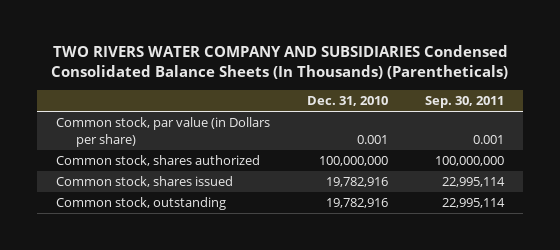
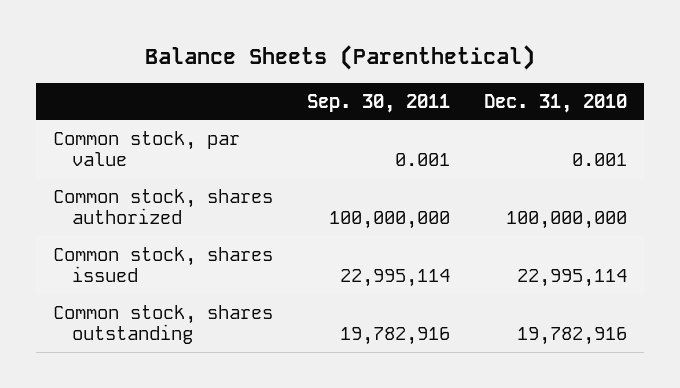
[51,45,509,79] TWO RIVERS WATER COMPANY AND SUBSIDIARIES Condensed Consolidated Balance Sheets (In Thousands) (Parentheticals) -> [145,45,536,71] Balance Sheets (Parenthetical)
[55,117,270,147] Common stock, par value (in Dollars per share) -> [52,130,240,167] Common stock, par value
[326,177,389,188] 19,782,916 -> [517,269,628,288] 22,995,114
[55,197,226,211] Common stock, outstanding -> [52,304,273,345] Common stock, shares outstanding
[442,198,506,209] 22,995,114 -> [340,327,451,346] 19,782,916

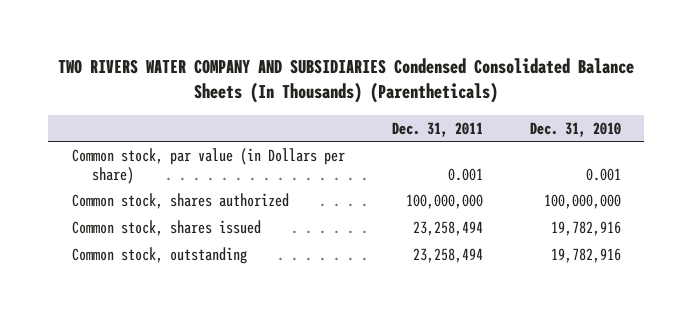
[145,45,536,71] Balance Sheets (Parenthetical) -> [58,58,635,104] TWO RIVERS WATER COMPANY AND SUBSIDIARIES Condensed Consolidated Balance Sheets (In Thousands) (Parentheticals)
[307,93,451,113] Sep. 30, 2011 -> none
none -> [391,121,483,137] Dec. 31, 2011
[52,130,240,167] Common stock, par value -> [71,148,345,184] Common stock, par value (in Dollars per share)
[517,269,628,288] 22,995,114 -> [550,221,621,237] 19,782,916
[52,304,273,345] Common stock, shares outstanding -> [71,247,247,265] Common stock, outstanding

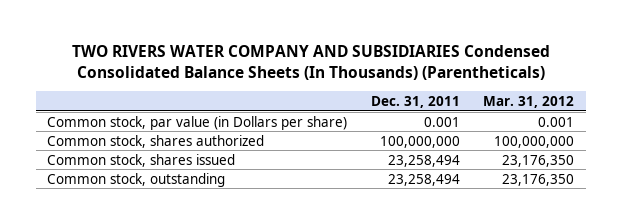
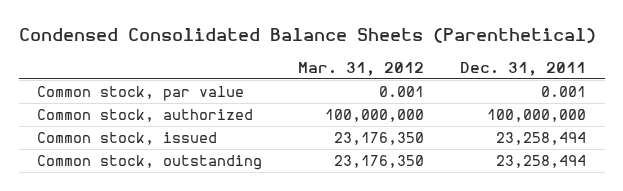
[71,44,550,80] TWO RIVERS WATER COMPANY AND SUBSIDIARIES Condensed Consolidated Balance Sheets (In Thousands) (Parentheticals) -> [18,28,596,44] Condensed Consolidated Balance Sheets (Parenthetical)
[47,115,348,130] Common stock, par value (in Dollars per share) -> [36,86,244,102] Common stock, par value
[47,134,265,148] Common stock, shares authorized -> [36,109,253,123] Common stock, authorized
[47,153,236,167] Common stock, shares issued -> [36,132,217,146] Common stock, issued

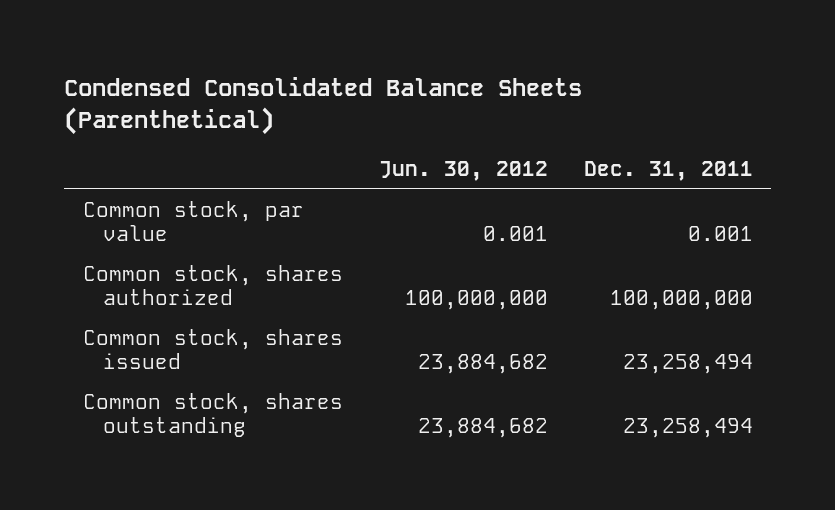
[298,61,425,76] Mar. 31, 2012 -> none
none -> [378,161,548,182] Jun. 30, 2012
[36,109,253,123] Common stock, authorized -> [82,264,343,306] Common stock, shares authorized
[36,132,217,146] Common stock, issued -> [82,328,343,370] Common stock, shares issued
[36,155,262,171] Common stock, outstanding -> [82,392,343,438] Common stock, shares outstanding

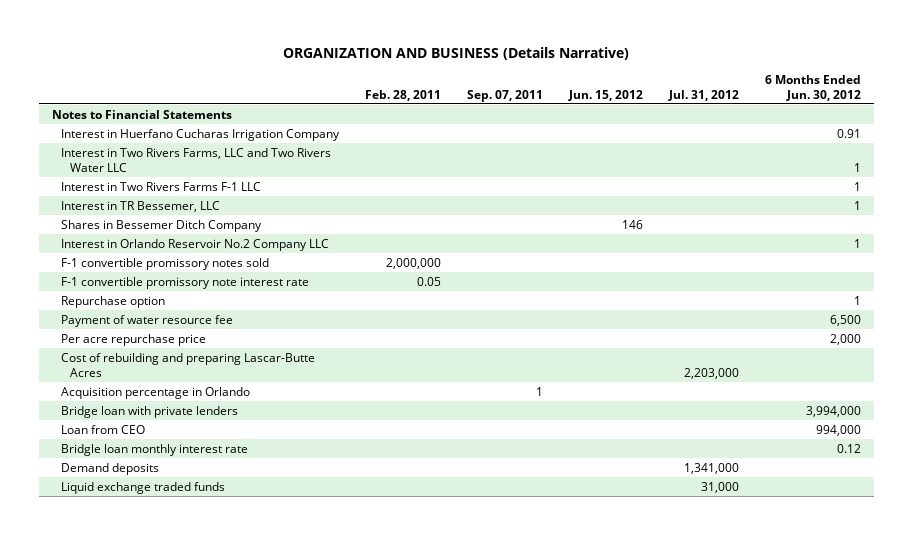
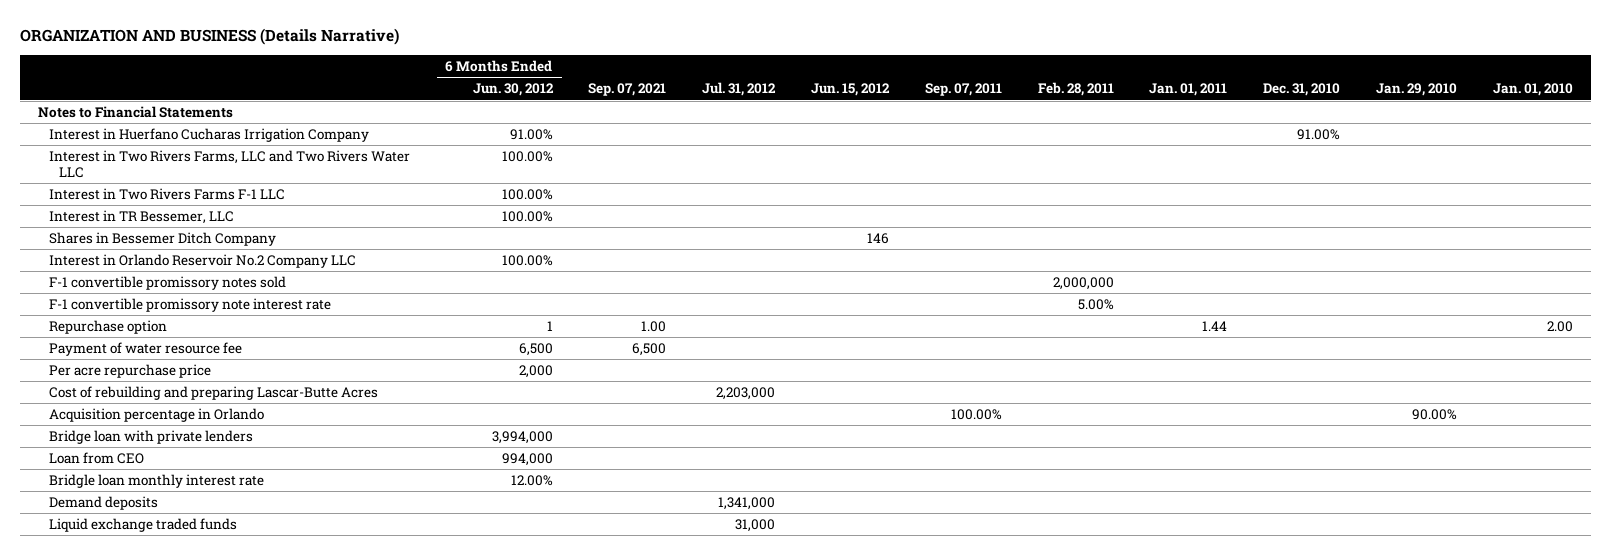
none -> [588,83,667,97] Sep. 07, 2021
none -> [1149,83,1228,97] Jan. 01, 2011
none -> [1263,83,1341,97] Dec. 31, 2010
none -> [1375,83,1457,97] Jan. 29, 2010
none -> [1492,83,1573,97] Jan. 01, 2010
[836,128,861,138] 0.91 -> [509,129,553,141] 91.00%
[853,162,861,172] 1 -> [501,151,553,163] 100.00%
[853,181,861,191] 1 -> [501,189,553,201] 100.00%
[853,200,861,210] 1 -> [501,211,553,223] 100.00%
[853,238,861,248] 1 -> [501,255,553,267] 100.00%
[416,276,441,286] 0.05 -> [1077,299,1114,311] 5.00%
[535,386,543,396] 1 -> [950,409,1002,421] 100.00%
[836,443,861,453] 0.12 -> [510,475,553,487] 12.00%

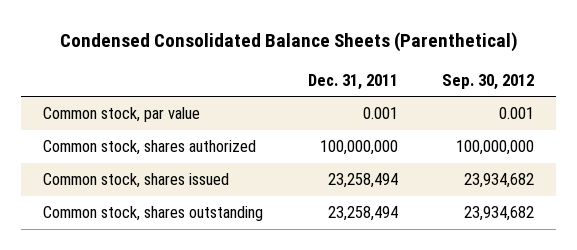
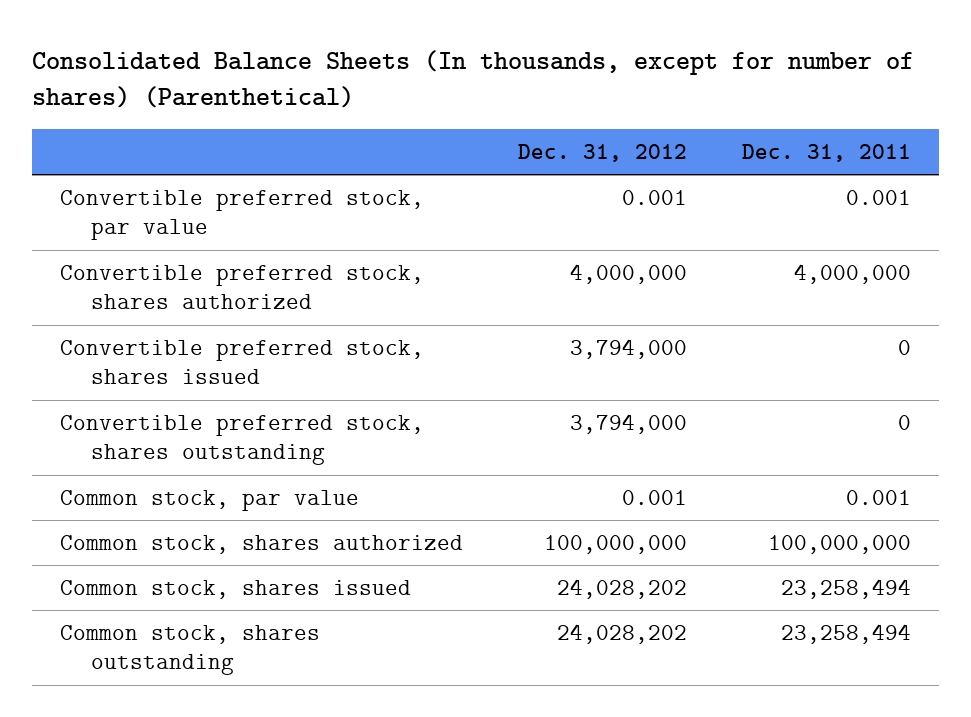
[59,32,518,53] Condensed Consolidated Balance Sheets (Parenthetical) -> [32,49,915,109] Consolidated Balance Sheets (In thousands, except for number of shares) (Parenthetical)
[441,73,534,90] Sep. 30, 2012 -> none
none -> [517,143,687,162] Dec. 31, 2012
none -> [59,189,424,241] Convertible preferred stock, par value
none -> [59,264,424,310] Convertible preferred stock, shares authorized
none -> [59,339,424,385] Convertible preferred stock, shares issued
none -> [59,414,424,466] Convertible preferred stock, shares outstanding

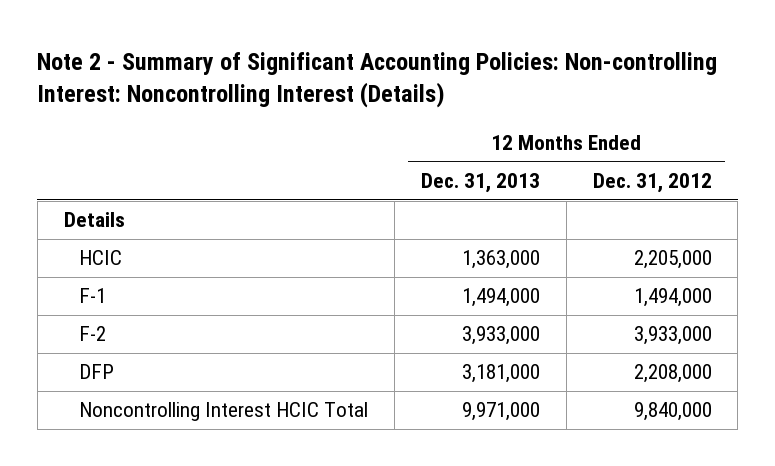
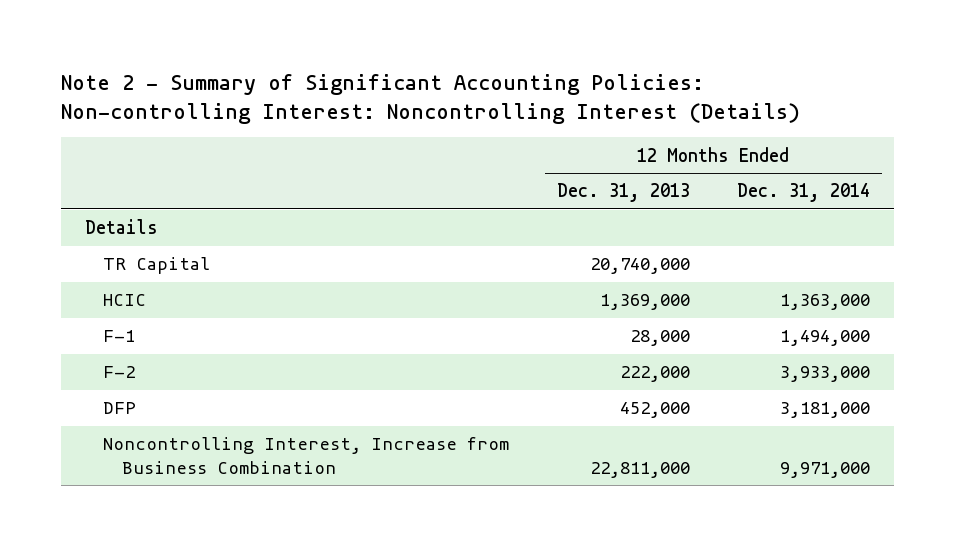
[592,172,712,193] Dec. 31, 2012 -> none
none -> [737,183,871,203] Dec. 31, 2014
none -> [103,257,211,275] TR Capital
[461,250,540,270] 1,363,000 -> [599,294,690,311] 1,369,000
[461,288,540,308] 1,494,000 -> [629,330,690,347] 28,000
[461,326,540,346] 3,933,000 -> [619,366,690,383] 222,000
[461,364,540,384] 3,181,000 -> [619,402,690,419] 452,000
[79,402,369,422] Noncontrolling Interest HCIC Total -> [103,437,510,474] Noncontrolling Interest, Increase from Business Combination
[461,402,540,422] 9,971,000 -> [589,461,690,478] 22,811,000

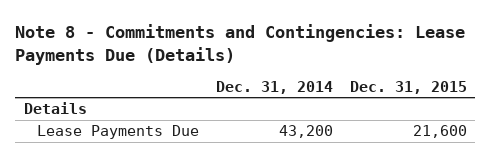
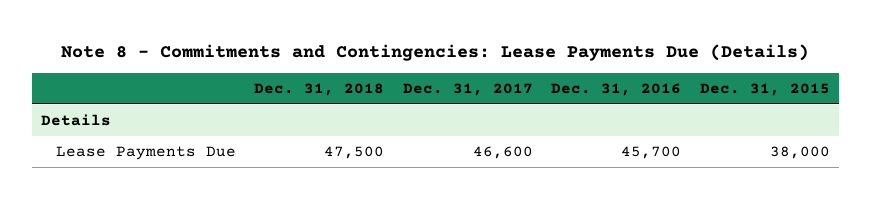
[215,80,333,94] Dec. 31, 2014 -> none
none -> [254,83,385,97] Dec. 31, 2018
none -> [402,83,533,97] Dec. 31, 2017
none -> [551,83,682,97] Dec. 31, 2016
[412,125,467,139] 21,600 -> [769,146,830,160] 38,000

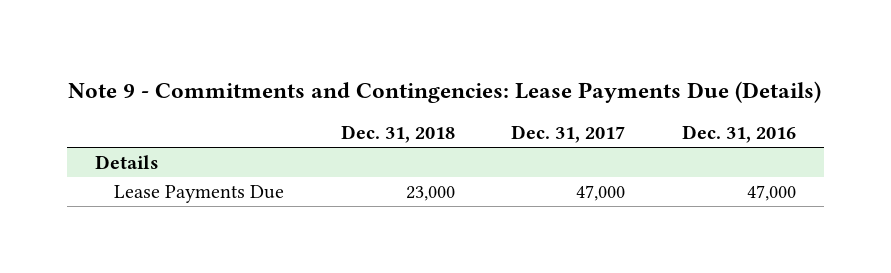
[61,44,810,62] Note 8 - Commitments and Contingencies: Lease Payments Due (Details) -> [68,81,822,104] Note 9 - Commitments and Contingencies: Lease Payments Due (Details)
[699,83,830,97] Dec. 31, 2015 -> none
[324,146,385,160] 47,500 -> [405,186,455,202] 23,000
[472,146,533,160] 46,600 -> [576,185,626,202] 47,000
[621,146,682,160] 45,700 -> [746,185,796,202] 47,000

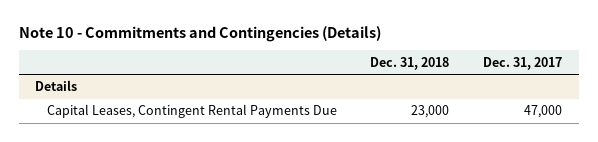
[68,81,822,104] Note 9 - Commitments and Contingencies: Lease Payments Due (Details) -> [18,25,381,42] Note 10 - Commitments and Contingencies (Details)
[681,125,796,144] Dec. 31, 2016 -> none
[114,185,285,204] Lease Payments Due -> [46,104,337,119] Capital Leases, Contingent Rental Payments Due

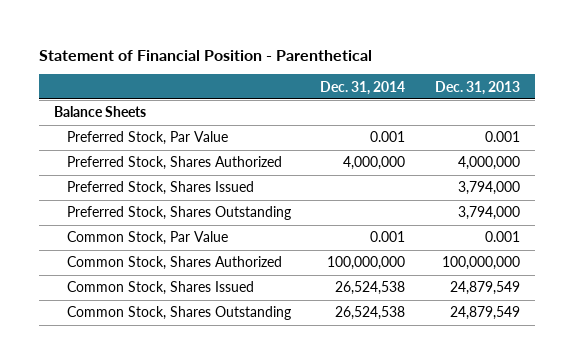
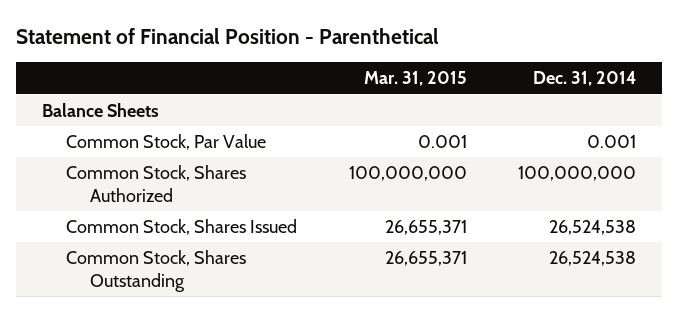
[434,80,520,95] Dec. 31, 2013 -> none
none -> [363,71,467,87] Mar. 31, 2015
[66,131,228,146] Preferred Stock, Par Value -> none
[66,156,282,171] Preferred Stock, Shares Authorized -> none
[66,181,254,196] Preferred Stock, Shares Issued -> none
[66,206,291,221] Preferred Stock, Shares Outstanding -> none

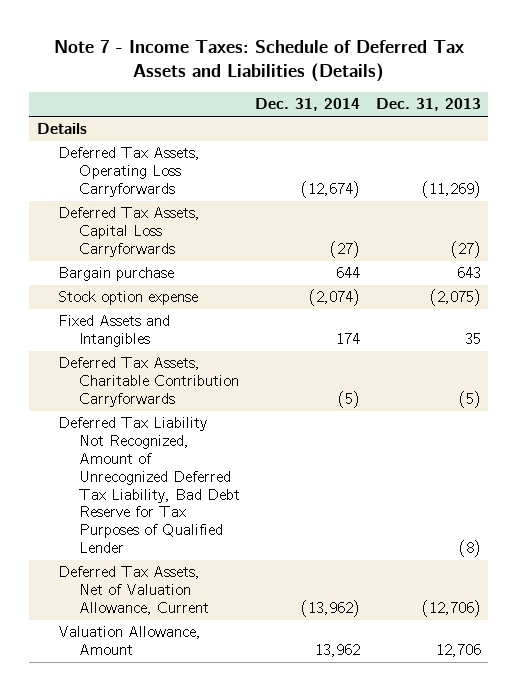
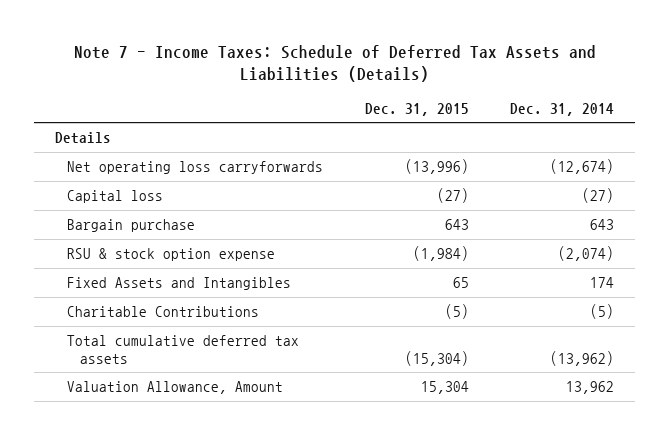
[375,98,481,112] Dec. 31, 2013 -> none
none -> [364,102,469,116] Dec. 31, 2015
[57,147,200,197] Deferred Tax Assets, Operating Loss Carryforwards -> [67,160,324,174] Net operating loss carryforwards
[57,207,200,257] Deferred Tax Assets, Capital Loss Carryforwards -> [67,189,164,203] Capital loss
[336,267,361,279] 644 -> [590,218,615,230] 643
[57,291,198,306] Stock option expense -> [67,247,276,261] RSU & stock option expense
[57,417,240,553] Deferred Tax Liability Not Recognized, Amount of Unrecognized Deferred Tax Liability, Bad Debt Reserve for Tax Purposes of Qualified Lender -> none
[57,357,239,407] Deferred Tax Assets, Charitable Contribution Carryforwards -> [67,305,260,317] Charitable Contributions
[57,566,209,615] Deferred Tax Assets, Net of Valuation Allowance, Current -> [67,334,300,364] Total cumulative deferred tax assets

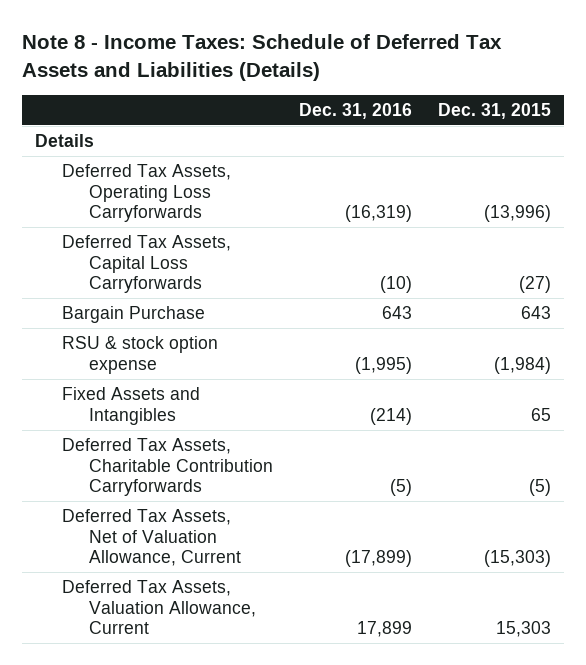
[73,44,596,83] Note 7 - Income Taxes: Schedule of Deferred Tax Assets and Liabilities (Details) -> [21,34,502,81] Note 8 - Income Taxes: Schedule of Deferred Tax Assets and Liabilities (Details)
[510,102,615,116] Dec. 31, 2014 -> none
none -> [298,102,412,119] Dec. 31, 2016
[67,160,324,174] Net operating loss carryforwards -> [61,164,231,223] Deferred Tax Assets, Operating Loss Carryforwards
[67,189,164,203] Capital loss -> [61,235,231,294] Deferred Tax Assets, Capital Loss Carryforwards
[67,218,196,232] Bargain purchase -> [61,306,205,324] Bargain Purchase
[67,380,284,394] Valuation Allowance, Amount -> none
[67,305,260,317] Charitable Contributions -> [61,438,273,497] Deferred Tax Assets, Charitable Contribution Carryforwards
[67,334,300,364] Total cumulative deferred tax assets -> [61,509,241,567] Deferred Tax Assets, Net of Valuation Allowance, Current
[404,350,469,366] (15,304) -> [483,550,551,568] (15,303)
none -> [61,580,256,635] Deferred Tax Assets, Valuation Allowance, Current

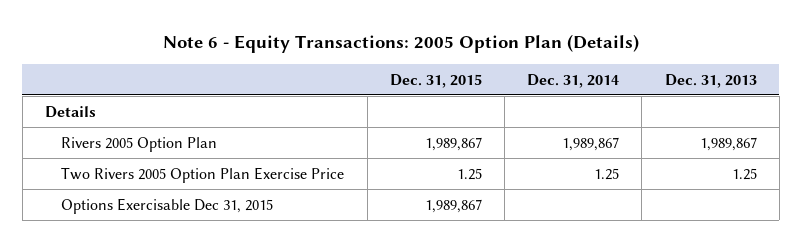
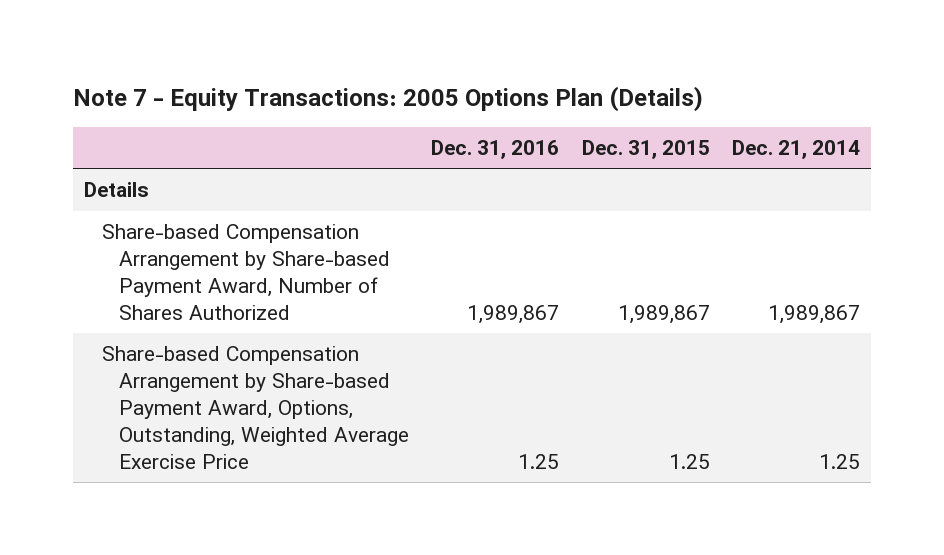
[162,33,639,53] Note 6 - Equity Transactions: 2005 Option Plan (Details) -> [72,85,703,112] Note 7 - Equity Transactions: 2005 Options Plan (Details)
[527,73,620,88] Dec. 31, 2014 -> none
[664,73,757,88] Dec. 31, 2013 -> none
none -> [431,139,560,159] Dec. 31, 2016
none -> [732,139,861,159] Dec. 21, 2014
[61,197,274,214] Options Exercisable Dec 31, 2015 -> none
[61,136,218,152] Rivers 2005 Option Plan -> [101,224,390,320] Share-based Compensation Arrangement by Share-based Payment Award, Number of Shares Authorized
[61,166,345,183] Two Rivers 2005 Option Plan Exercise Price -> [101,346,409,469] Share-based Compensation Arrangement by Share-based Payment Award, Options, Outstanding, Weighted Average Exercise Price

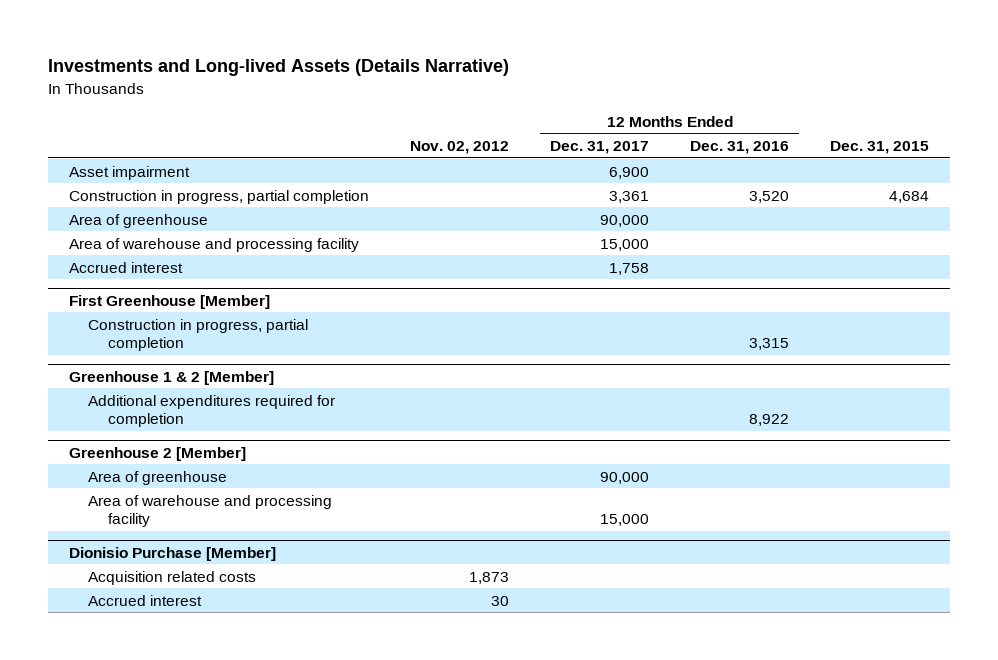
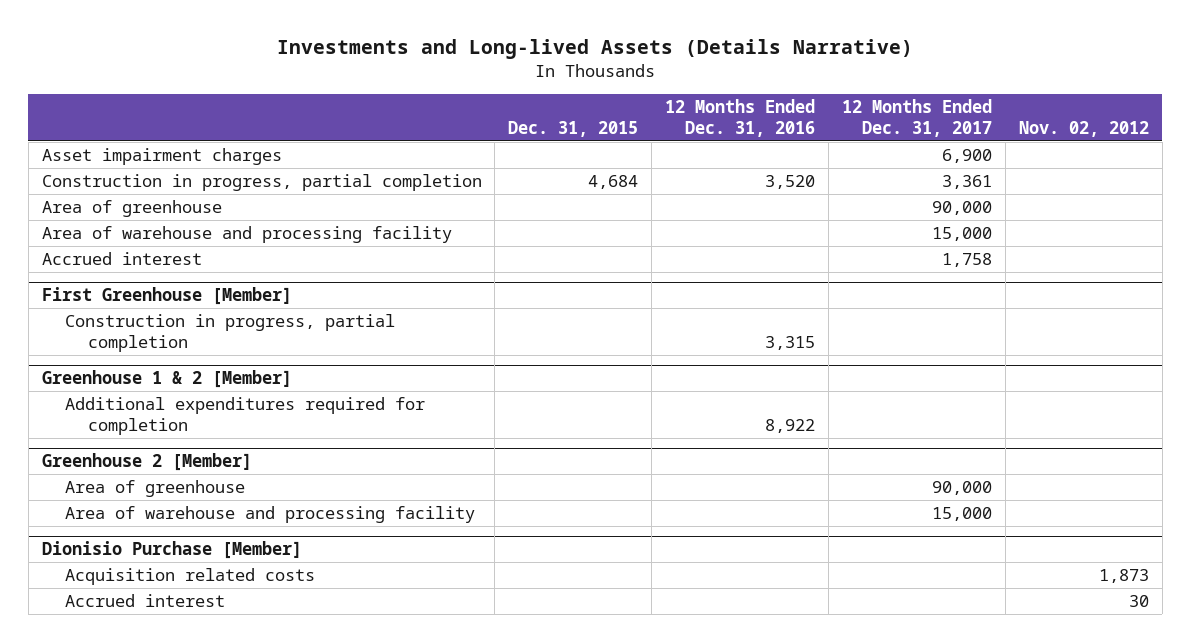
[68,165,190,180] Asset impairment -> [41,148,282,166] Asset impairment charges

